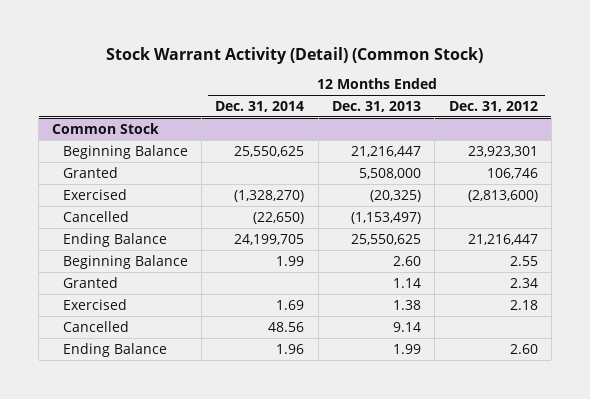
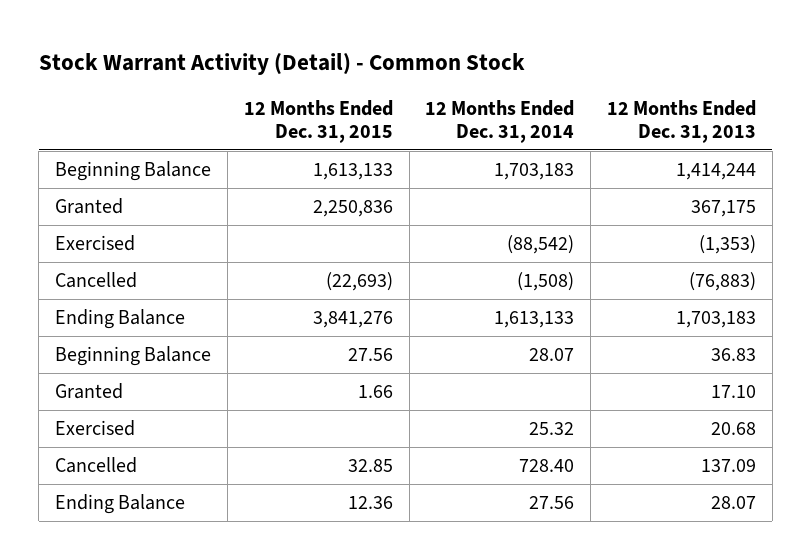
[106,46,484,64] Stock Warrant Activity (Detail) (Common Stock) -> [38,52,525,75] Stock Warrant Activity (Detail) - Common Stock
[448,100,538,112] Dec. 31, 2012 -> none
none -> [243,99,393,143] 12 Months Ended Dec. 31, 2015
[52,122,160,134] Common Stock -> none
[234,145,305,157] 25,550,625 -> [494,163,575,181] 1,703,183
[351,145,422,157] 21,216,447 -> [676,163,757,181] 1,414,244
[359,167,422,179] 5,508,000 -> [691,200,757,218] 367,175
[234,189,305,202] (1,328,270) -> [507,235,575,255] (88,542)
[370,189,422,202] (20,325) -> [699,235,757,255] (1,353)
[253,211,305,224] (22,650) -> [517,272,575,292] (1,508)
[351,211,422,224] (1,153,497) -> [689,272,757,292] (76,883)
[234,233,305,245] 24,199,705 -> [494,311,575,329] 1,613,133
[351,233,422,245] 25,550,625 -> [676,311,757,329] 1,703,183
[276,255,305,266] 1.99 -> [529,348,575,362] 28.07
[393,255,422,266] 2.60 -> [711,348,757,362] 36.83
[393,277,422,288] 1.14 -> [711,385,757,399] 17.10
[276,299,305,310] 1.69 -> [529,422,575,436] 25.32
[393,299,422,310] 1.38 -> [711,422,757,436] 20.68
[268,321,305,332] 48.56 -> [519,459,575,473] 728.40
[393,321,422,332] 9.14 -> [701,459,757,473] 137.09
[276,343,305,354] 1.96 -> [529,496,575,510] 27.56
[393,343,422,354] 1.99 -> [711,496,757,510] 28.07

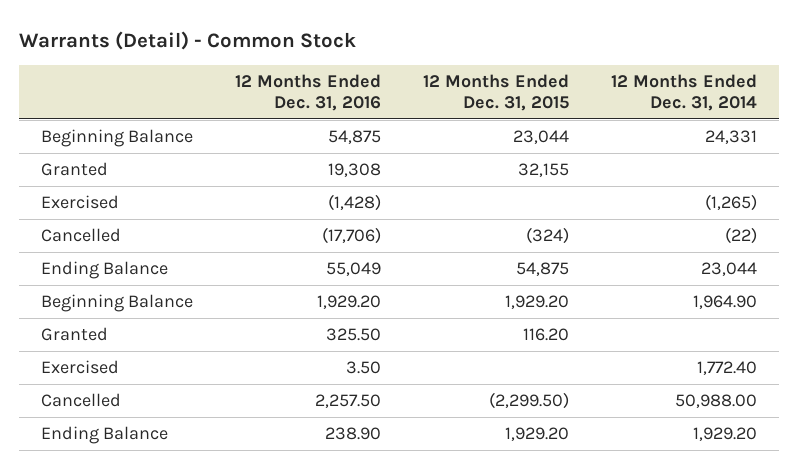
[38,52,525,75] Stock Warrant Activity (Detail) - Common Stock -> [19,31,357,51] Warrants (Detail) - Common Stock
[607,99,757,143] 12 Months Ended Dec. 31, 2013 -> none
none -> [234,74,381,112] 12 Months Ended Dec. 31, 2016
[312,163,393,181] 1,613,133 -> [513,129,570,144] 23,044
[494,163,575,181] 1,703,183 -> [705,129,758,144] 24,331
[312,200,393,218] 2,250,836 -> [518,162,570,177] 32,155
[507,235,575,255] (88,542) -> [705,193,758,211] (1,265)
[325,272,393,292] (22,693) -> [526,226,570,244] (324)
[517,272,575,292] (1,508) -> [725,226,758,244] (22)
[312,311,393,329] 3,841,276 -> [516,261,570,276] 54,875
[494,311,575,329] 1,613,133 -> [701,261,758,276] 23,044
[347,348,393,362] 27.56 -> [505,294,570,309] 1,929.20
[529,348,575,362] 28.07 -> [693,294,758,309] 1,964.90
[357,385,393,399] 1.66 -> [523,327,570,341] 116.20
[529,422,575,436] 25.32 -> [697,360,758,375] 1,772.40
[347,459,393,473] 32.85 -> [489,391,570,409] (2,299.50)
[519,459,575,473] 728.40 -> [675,393,758,408] 50,988.00
[347,496,393,510] 12.36 -> [505,426,570,441] 1,929.20
[529,496,575,510] 27.56 -> [693,426,758,441] 1,929.20

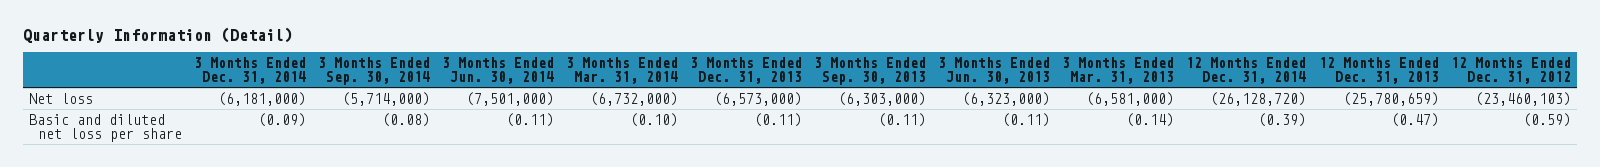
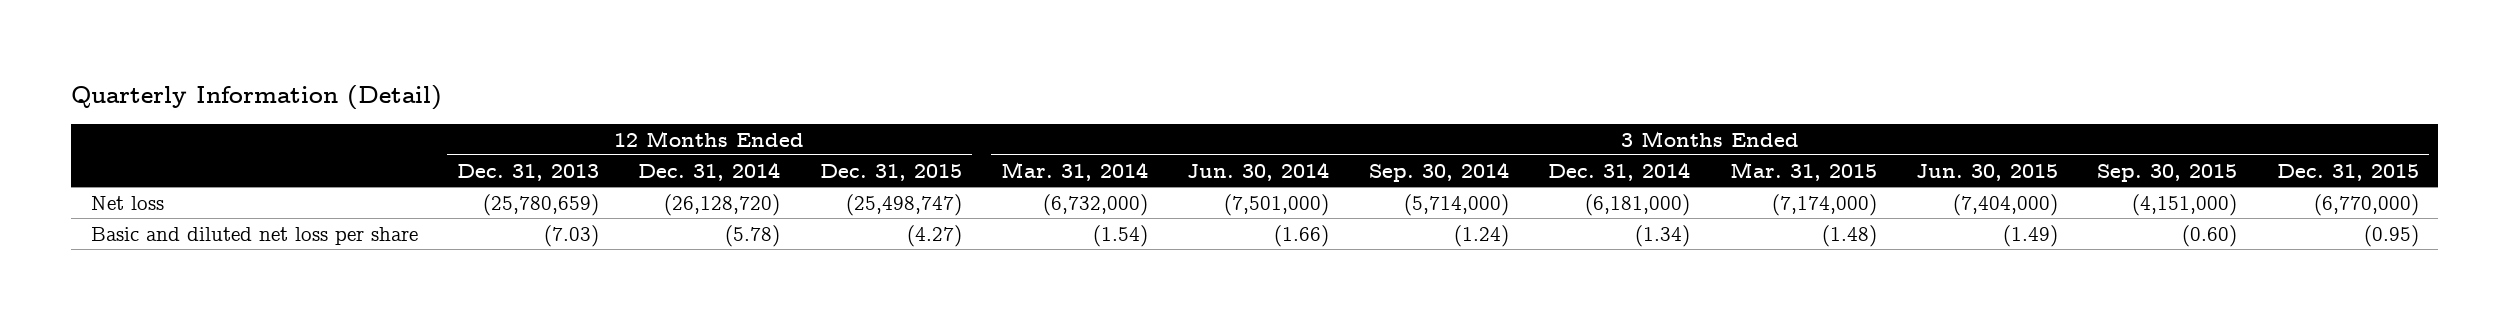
[690,57,803,85] 3 Months Ended Dec. 31, 2013 -> none
[814,57,927,86] 3 Months Ended Sep. 30, 2013 -> none
[938,57,1051,85] 3 Months Ended Jun. 30, 2013 -> none
[1062,57,1175,85] 3 Months Ended Mar. 31, 2013 -> none
[1450,57,1571,85] 12 Months Ended Dec. 31, 2012 -> none
none -> [819,163,962,181] Dec. 31, 2015
none -> [1729,161,1877,181] Mar. 31, 2015
none -> [1915,163,2058,181] Jun. 30, 2015
none -> [2097,163,2238,182] Sep. 30, 2015
none -> [2276,163,2419,181] Dec. 31, 2015
[258,112,307,127] (0.09) -> [1635,224,1691,247] (1.34)
[382,112,431,127] (0.08) -> [1453,224,1509,247] (1.24)
[506,112,555,127] (0.11) -> [1274,224,1330,247] (1.66)
[630,112,679,127] (0.10) -> [1093,224,1149,247] (1.54)
[1258,112,1307,127] (0.39) -> [725,224,781,247] (5.78)
[1390,112,1439,127] (0.47) -> [543,224,599,247] (7.03)

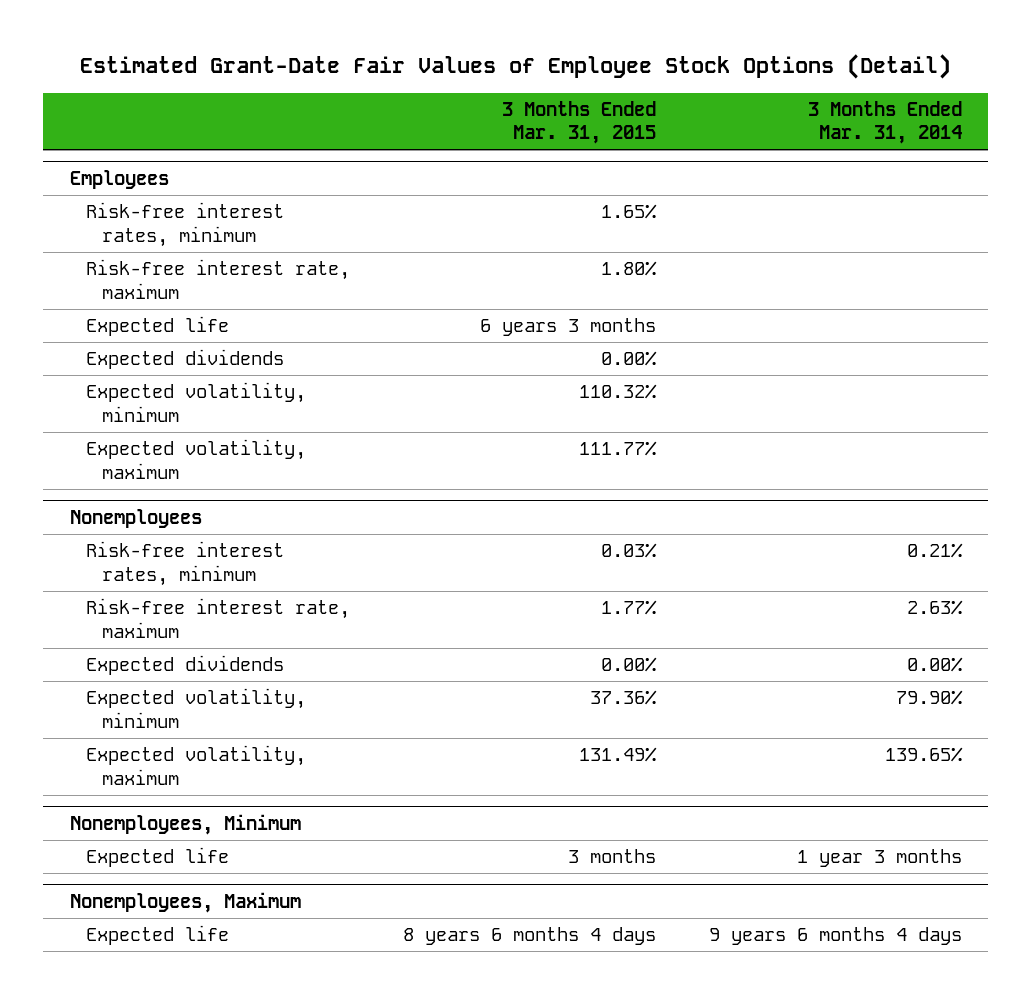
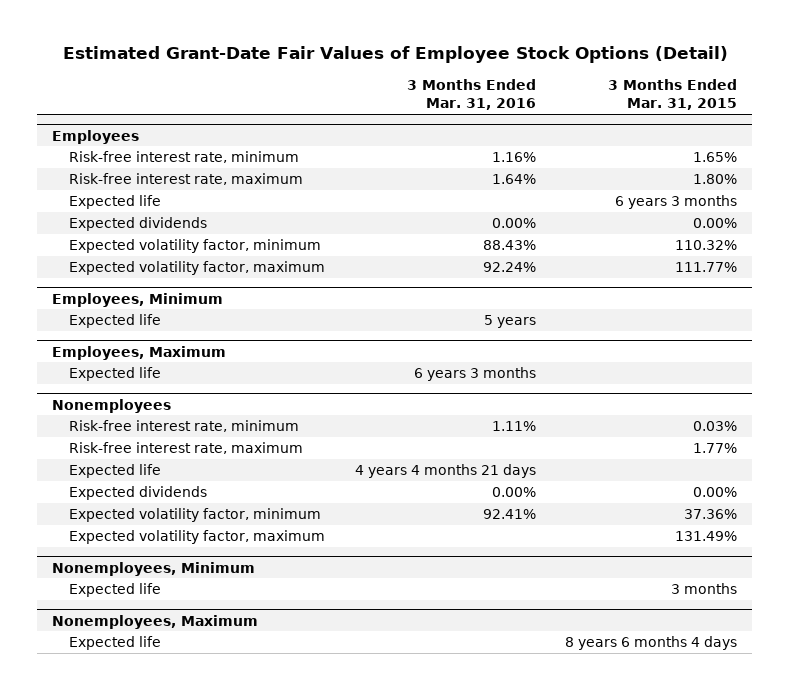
[807,101,962,145] 3 Months Ended Mar. 31, 2014 -> none
none -> [406,78,536,111] 3 Months Ended Mar. 31, 2016
[85,202,284,247] Risk-free interest rates, minimum -> [69,151,300,164] Risk-free interest rate, minimum
[85,382,306,422] Expected volatility, minimum -> [69,239,322,254] Expected volatility factor, minimum
[85,439,306,479] Expected volatility, maximum -> [69,261,326,276] Expected volatility factor, maximum
none -> [51,292,223,307] Employees, Minimum
none -> [69,314,162,329] Expected life
none -> [51,345,226,360] Employees, Maximum
none -> [69,367,162,382] Expected life
[85,541,284,586] Risk-free interest rates, minimum -> [69,420,300,433] Risk-free interest rate, minimum
none -> [69,464,162,479] Expected life
[85,688,306,728] Expected volatility, minimum -> [69,508,322,523] Expected volatility factor, minimum
[85,745,306,785] Expected volatility, maximum -> [69,530,326,545] Expected volatility factor, maximum

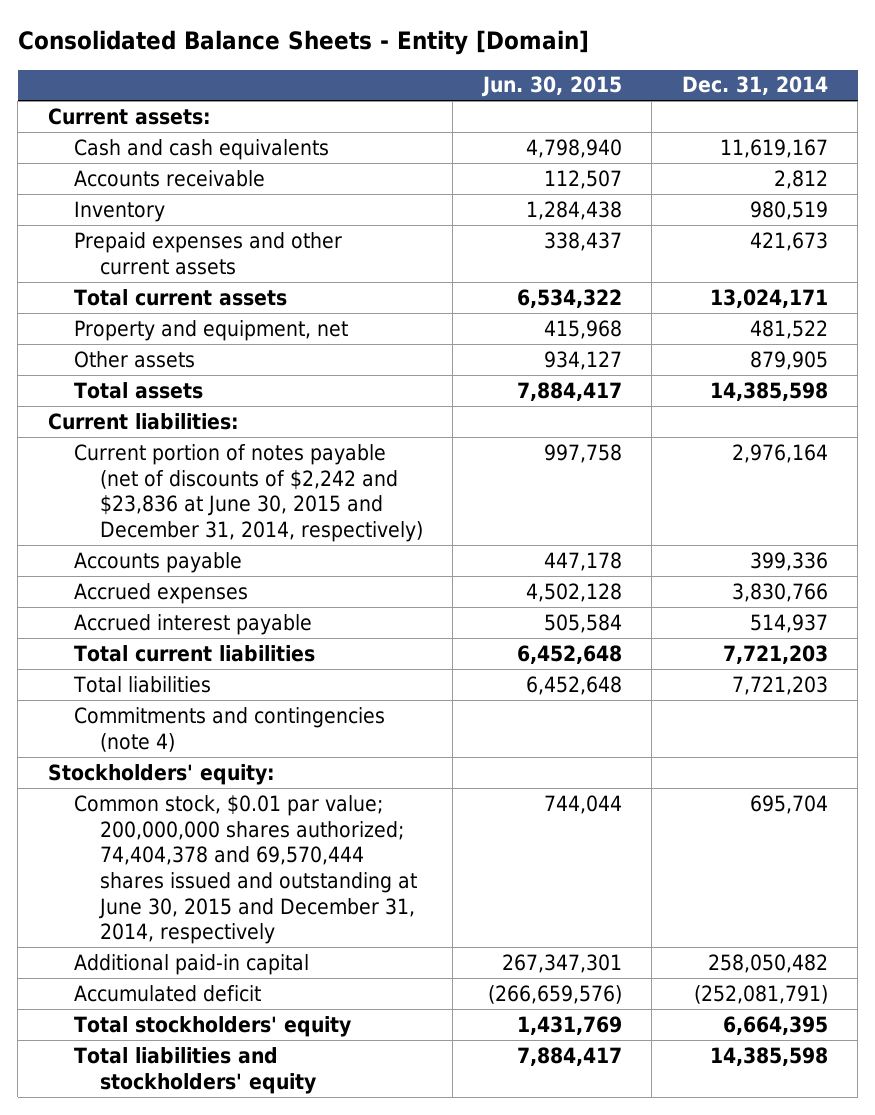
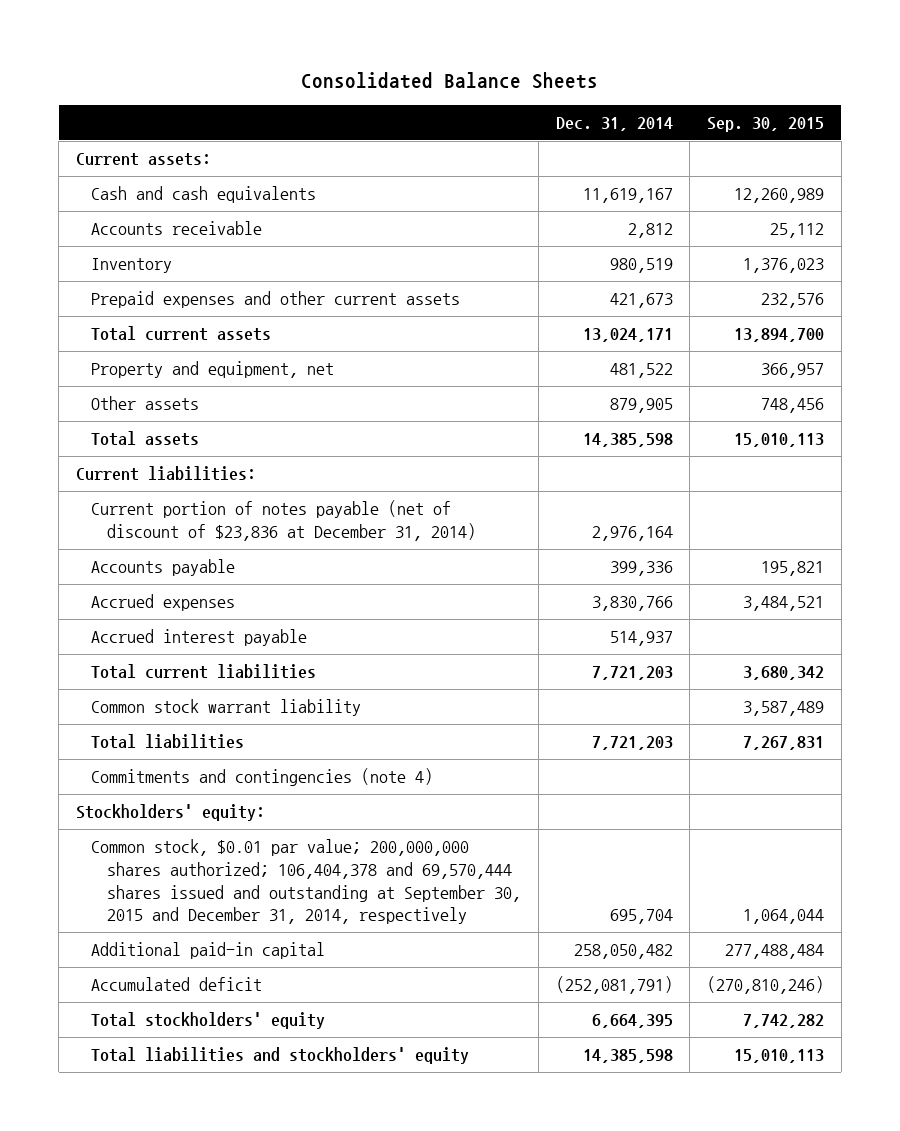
[17,30,589,56] Consolidated Balance Sheets - Entity [Domain] -> [300,71,598,89] Consolidated Balance Sheets
[480,76,622,98] Jun. 30, 2015 -> none
none -> [707,117,825,133] Sep. 30, 2015
[73,443,423,542] Current portion of notes payable (net of discounts of $2,242 and $23,836 at June 30, 2015 and December 31, 2014, respectively) -> [91,500,477,542] Current portion of notes payable (net of discount of $23,836 at December 31, 2014)
none -> [91,699,362,717] Common stock warrant liability
[73,794,417,945] Common stock, $0.01 par value; 200,000,000 shares authorized; 74,404,378 and 69,570,444 shares issued and outstanding at June 30, 2015 and December 31, 2014, respectively -> [91,839,522,925] Common stock, $0.01 par value; 200,000,000 shares authorized; 106,404,378 and 69,570,444 shares issued and outstanding at September 30, 2015 and December 31, 2014, respectively

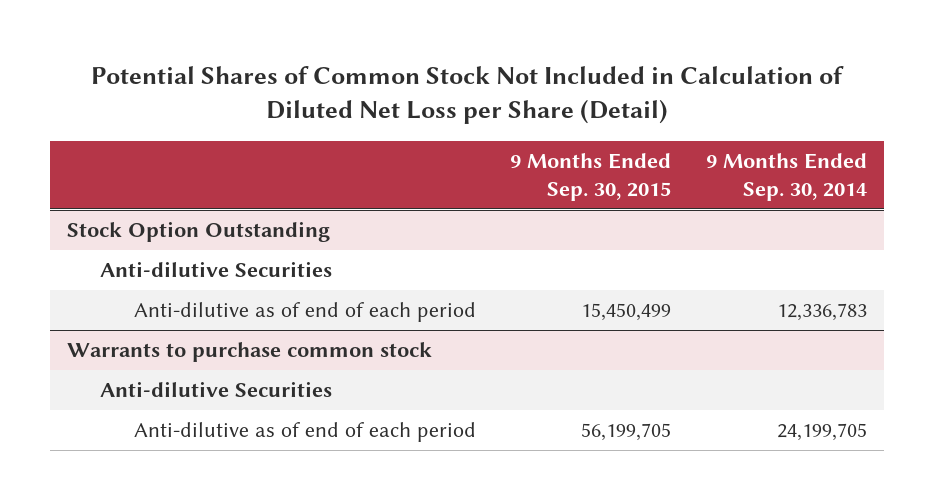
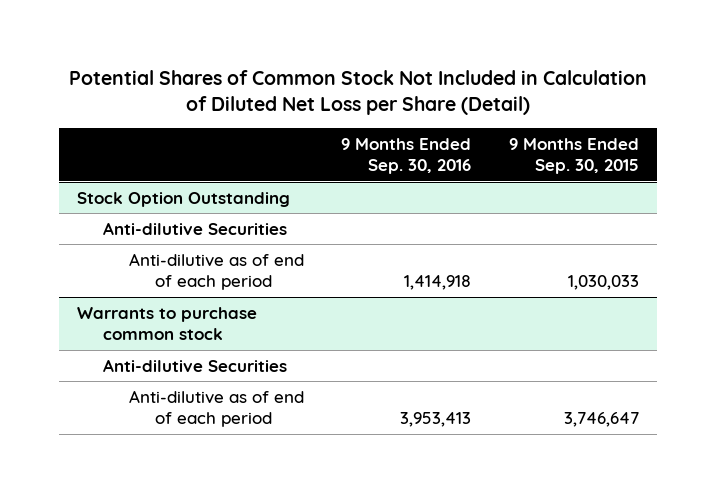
[705,152,867,201] 9 Months Ended Sep. 30, 2014 -> none
none -> [341,137,472,174] 9 Months Ended Sep. 30, 2016
[581,303,672,322] 15,450,499 -> [567,274,639,290] 1,030,033
[581,423,672,442] 56,199,705 -> [563,411,639,427] 3,746,647

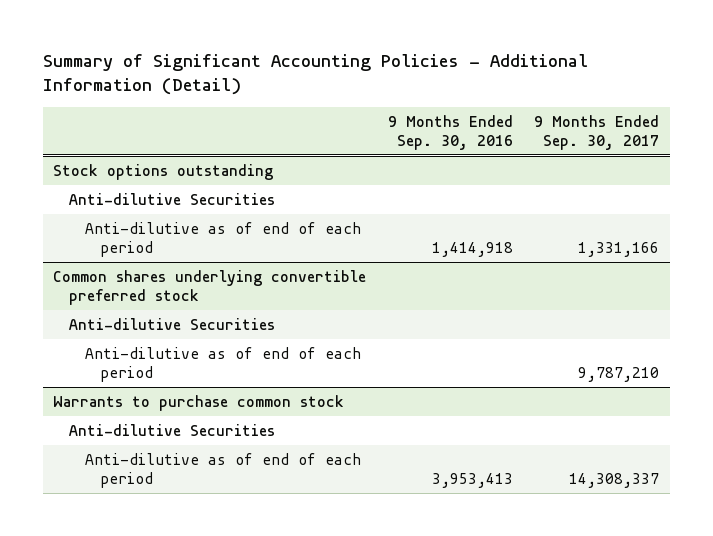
[69,69,648,116] Potential Shares of Common Stock Not Included in Calculation of Diluted Net Loss per Share (Detail) -> [42,53,588,96] Summary of Significant Accounting Policies - Additional Information (Detail)
[508,137,639,174] 9 Months Ended Sep. 30, 2015 -> none
none -> [534,114,660,150] 9 Months Ended Sep. 30, 2017
[77,191,291,207] Stock Option Outstanding -> [53,163,274,180] Stock options outstanding
none -> [53,269,367,305] Common shares underlying convertible preferred stock
none -> [69,317,276,330] Anti-dilutive Securities
none -> [84,346,361,382] Anti-dilutive as of end of each period

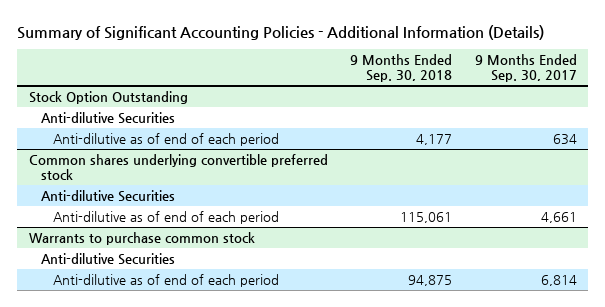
[42,53,588,96] Summary of Significant Accounting Policies - Additional Information (Detail) -> [17,24,545,40] Summary of Significant Accounting Policies - Additional Information (Details)
[387,114,513,150] 9 Months Ended Sep. 30, 2016 -> none
none -> [350,54,453,83] 9 Months Ended Sep. 30, 2018
[53,163,274,180] Stock options outstanding -> [28,91,188,105] Stock Option Outstanding
[578,241,660,257] 1,331,166 -> [552,134,577,146] 634
[578,366,660,382] 9,787,210 -> [540,212,577,224] 4,661
[569,472,660,488] 14,308,337 -> [540,275,577,287] 6,814

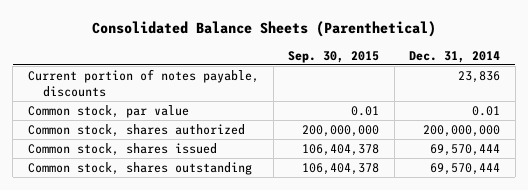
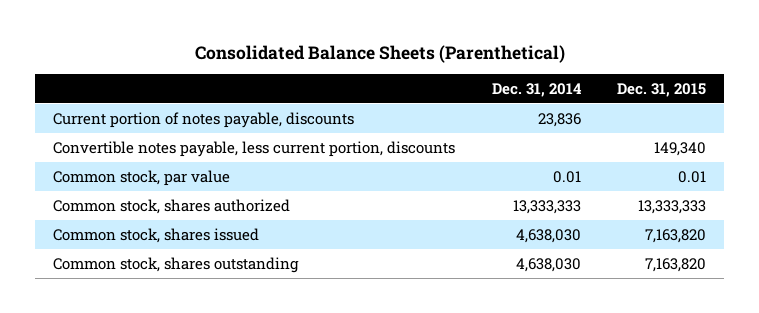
[288,50,380,63] Sep. 30, 2015 -> none
none -> [616,82,706,97] Dec. 31, 2015
none -> [53,140,456,157] Convertible notes payable, less current portion, discounts
[423,125,501,138] 200,000,000 -> [512,199,581,214] 13,333,333
[430,144,501,157] 69,570,444 -> [515,228,581,243] 4,638,030
[430,163,501,176] 69,570,444 -> [515,257,581,272] 4,638,030

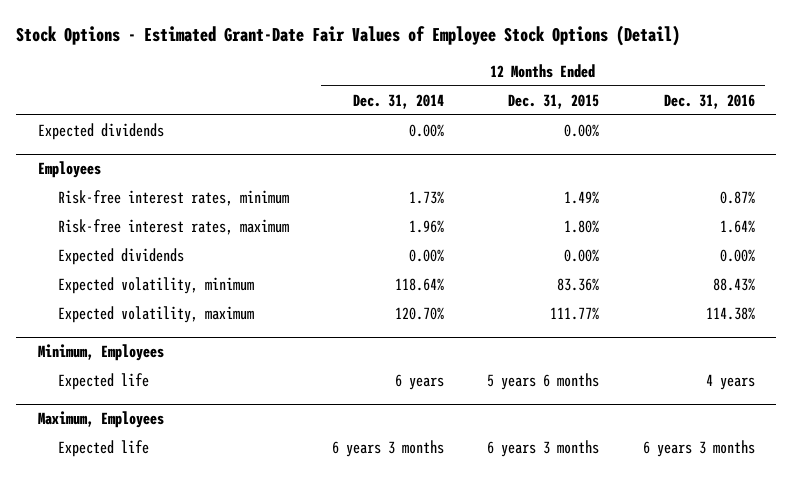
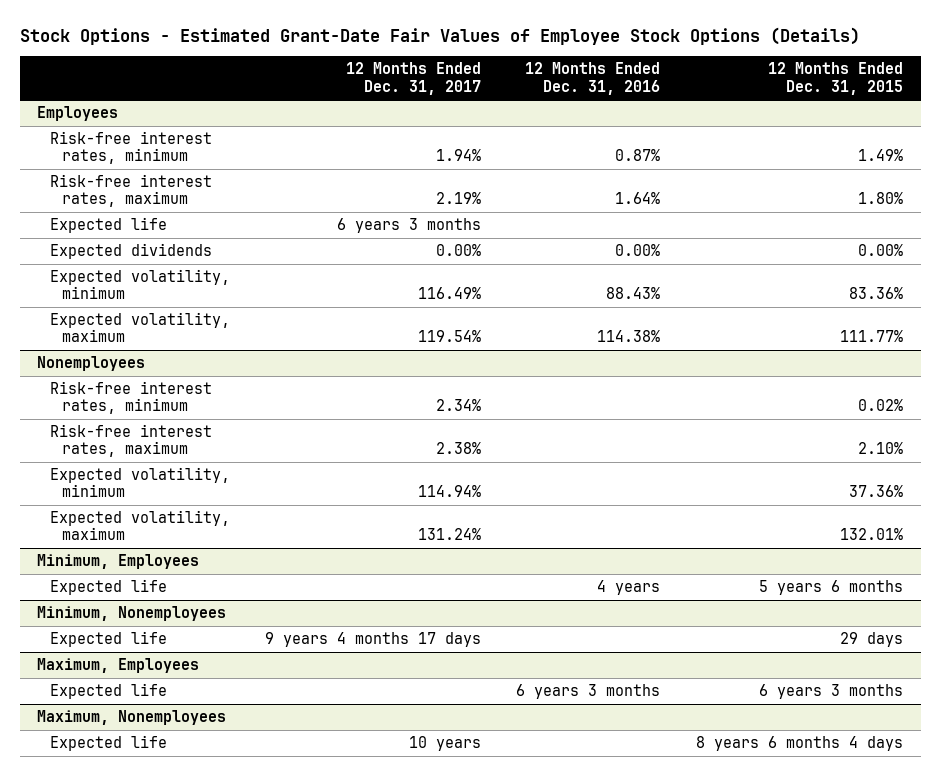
[15,24,680,46] Stock Options - Estimated Grant-Date Fair Values of Employee Stock Options (Detail) -> [19,26,860,45] Stock Options - Estimated Grant-Date Fair Values of Employee Stock Options (Details)
[353,93,445,109] Dec. 31, 2014 -> none
none -> [345,62,481,95] 12 Months Ended Dec. 31, 2017
[37,123,164,141] Expected dividends -> none
none -> [49,217,167,234] Expected life
none -> [37,356,146,372] Nonemployees
none -> [49,381,212,415] Risk-free interest rates, minimum
none -> [49,424,212,458] Risk-free interest rates, maximum
none -> [49,467,230,498] Expected volatility, minimum
none -> [49,510,230,541] Expected volatility, maximum
none -> [37,606,227,622] Minimum, Nonemployees
none -> [49,631,167,648] Expected life
none -> [37,710,227,726] Maximum, Nonemployees
none -> [49,735,167,752] Expected life

